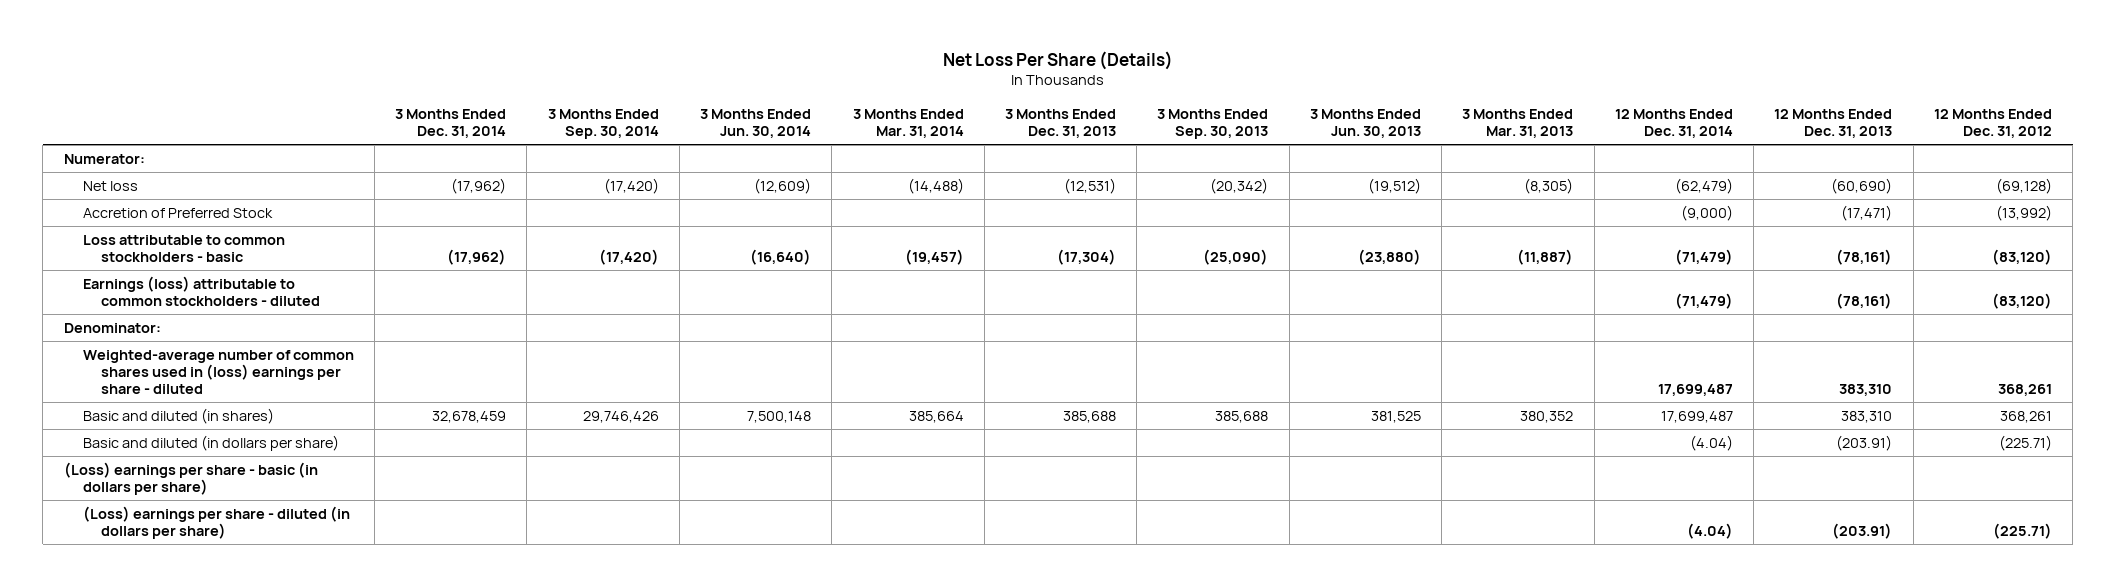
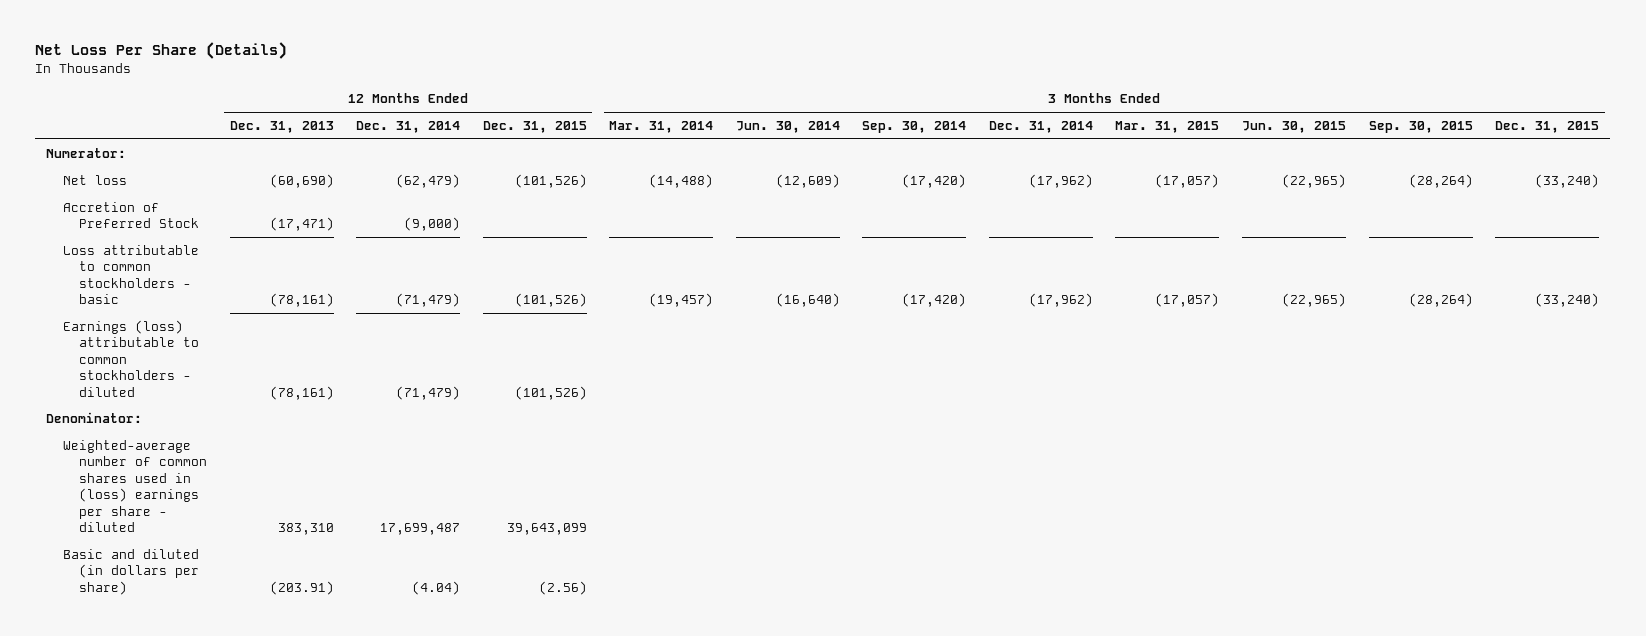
[1004,108,1116,139] 3 Months Ended Dec. 31, 2013 -> none
[1157,108,1269,140] 3 Months Ended Sep. 30, 2013 -> none
[1309,108,1421,139] 3 Months Ended Jun. 30, 2013 -> none
[1462,108,1574,139] 3 Months Ended Mar. 31, 2013 -> none
[1933,108,2052,139] 12 Months Ended Dec. 31, 2012 -> none
none -> [482,121,587,134] Dec. 31, 2015
none -> [1115,121,1220,134] Mar. 31, 2015
none -> [1241,121,1346,134] Jun. 30, 2015
none -> [1368,121,1473,134] Sep. 30, 2015
none -> [1495,121,1600,134] Dec. 31, 2015
[82,407,274,424] Basic and diluted (in shares) -> none
[63,461,318,495] (Loss) earnings per share - basic (in dollars per share) -> none
[82,505,350,539] (Loss) earnings per share - diluted (in dollars per share) -> none

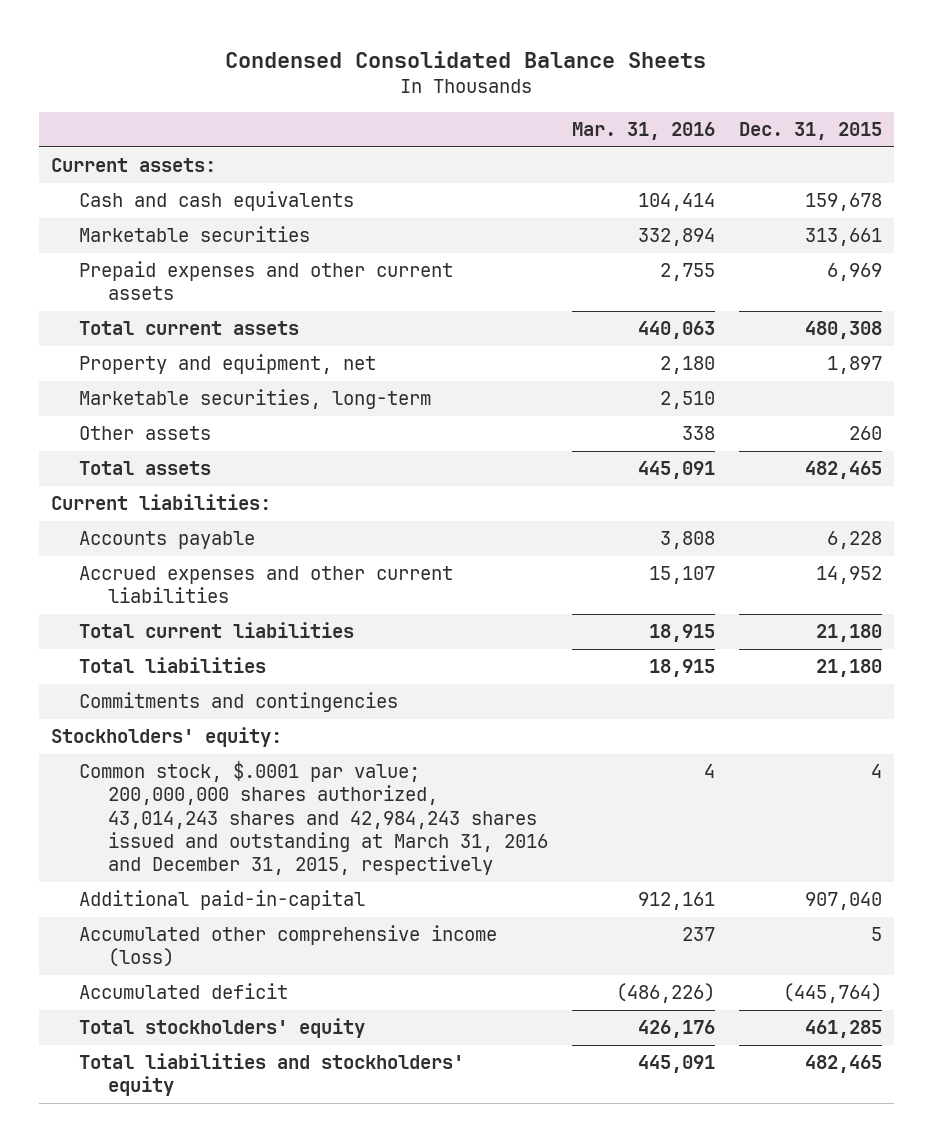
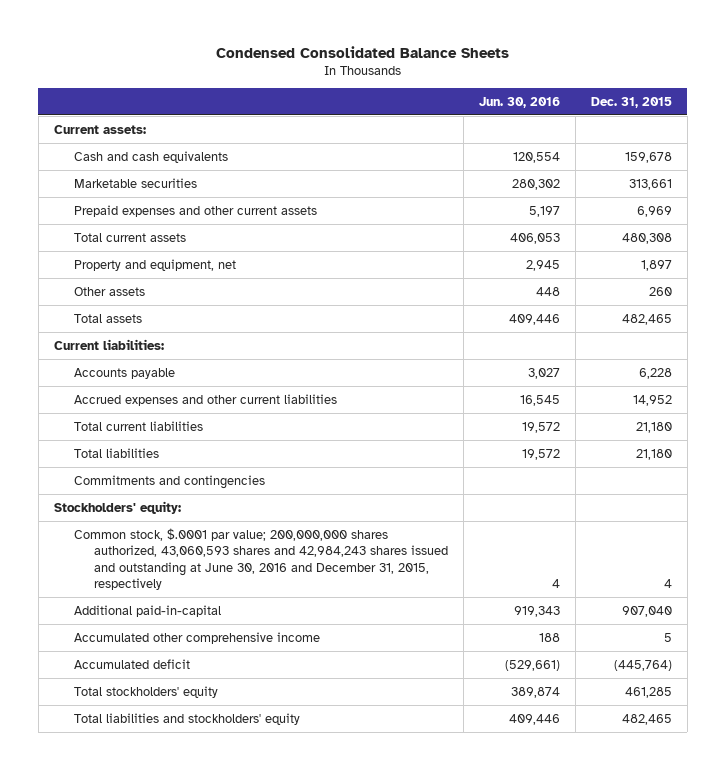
[571,122,715,141] Mar. 31, 2016 -> none
none -> [478,96,560,108] Jun. 30, 2016
[79,389,432,410] Marketable securities, long-term -> none
[79,761,548,876] Common stock, $.0001 par value; 200,000,000 shares authorized, 43,014,243 shares and 42,984,243 shares issued and outstanding at March 31, 2016 and December 31, 2015, respectively -> [73,527,449,591] Common stock, $.0001 par value; 200,000,000 shares authorized, 43,060,593 shares and 42,984,243 shares issued and outstanding at June 30, 2016 and December 31, 2015, respectively
[79,925,498,968] Accumulated other comprehensive income (loss) -> [73,631,320,644] Accumulated other comprehensive income

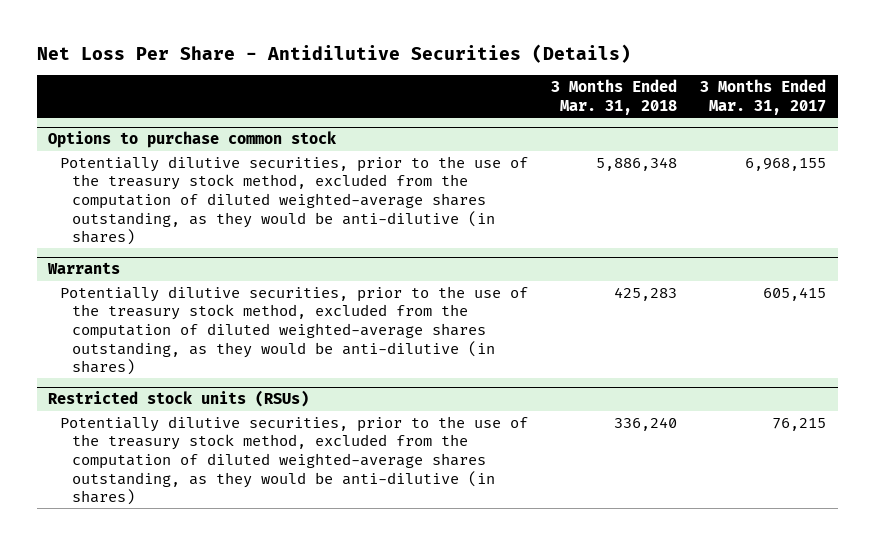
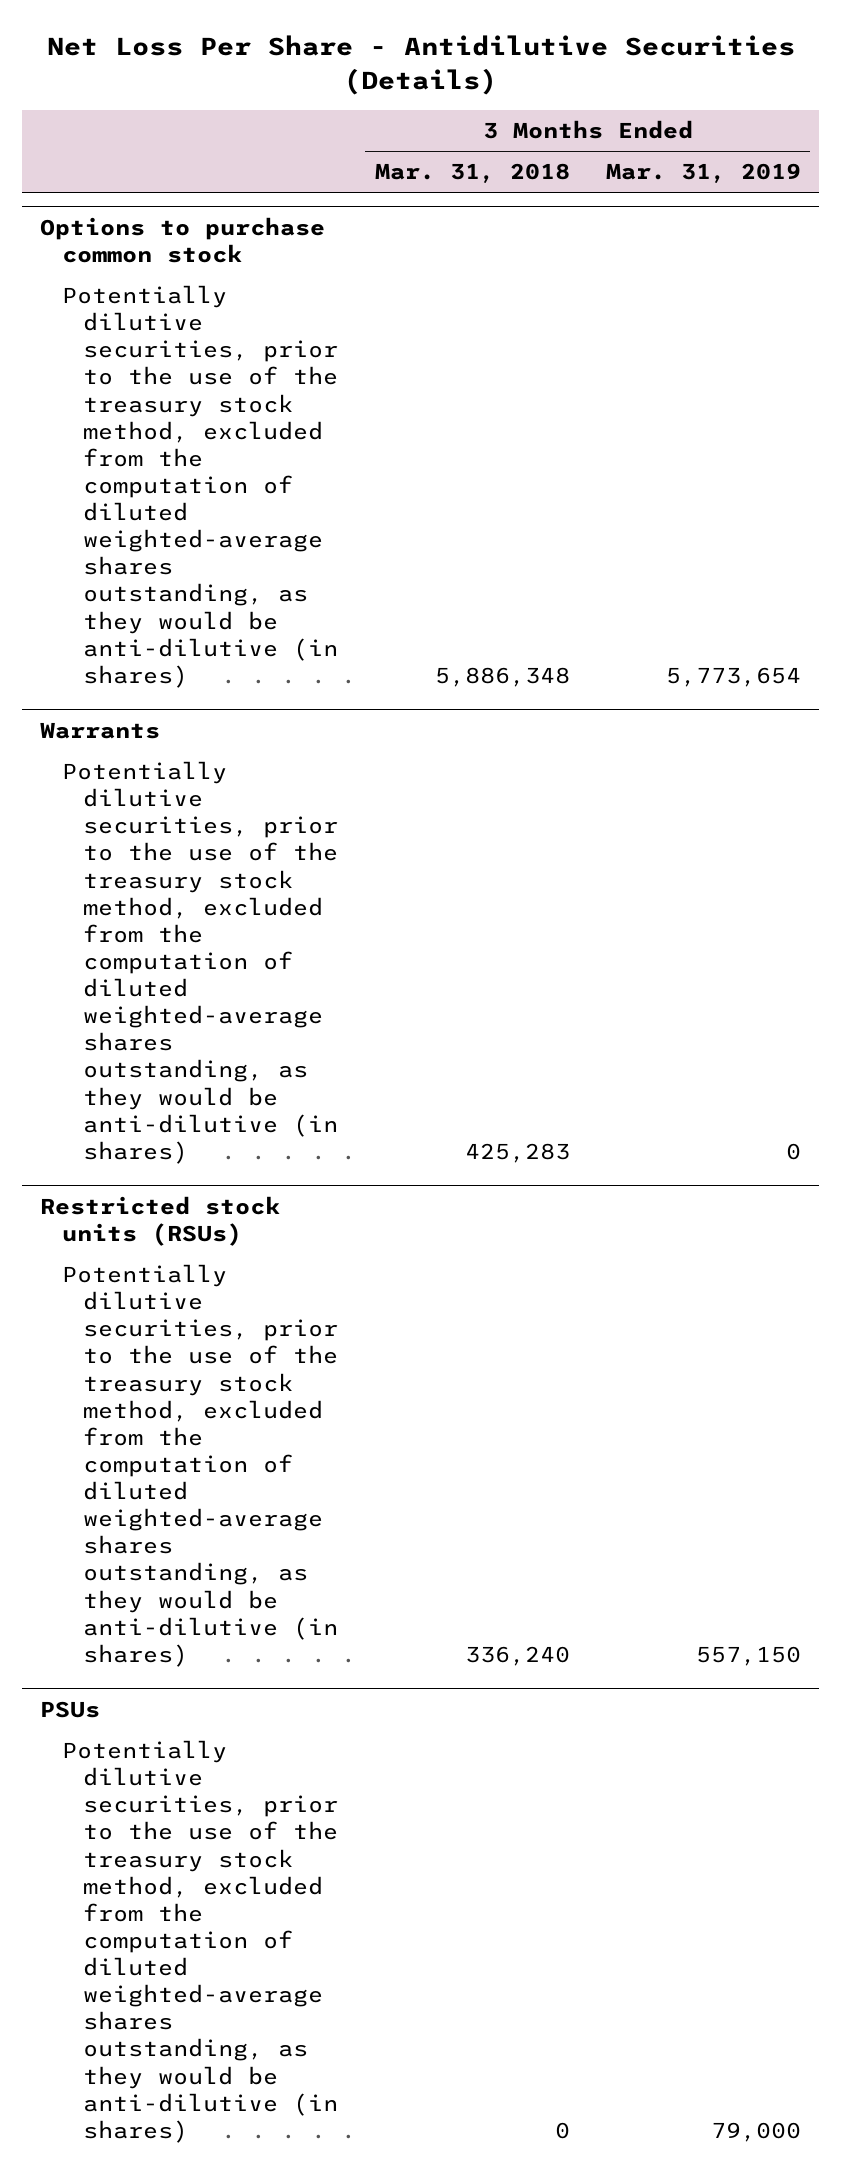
[700,79,827,115] 3 Months Ended Mar. 31, 2017 -> none
none -> [605,163,801,184] Mar. 31, 2019
none -> [40,1700,101,1718] PSUs
none -> [61,1740,339,2143] Potentially dilutive securities, prior to the use of the treasury stock method, excluded from the computation of diluted weighted-average shares outstanding, as they would be anti-dilutive (in shares)

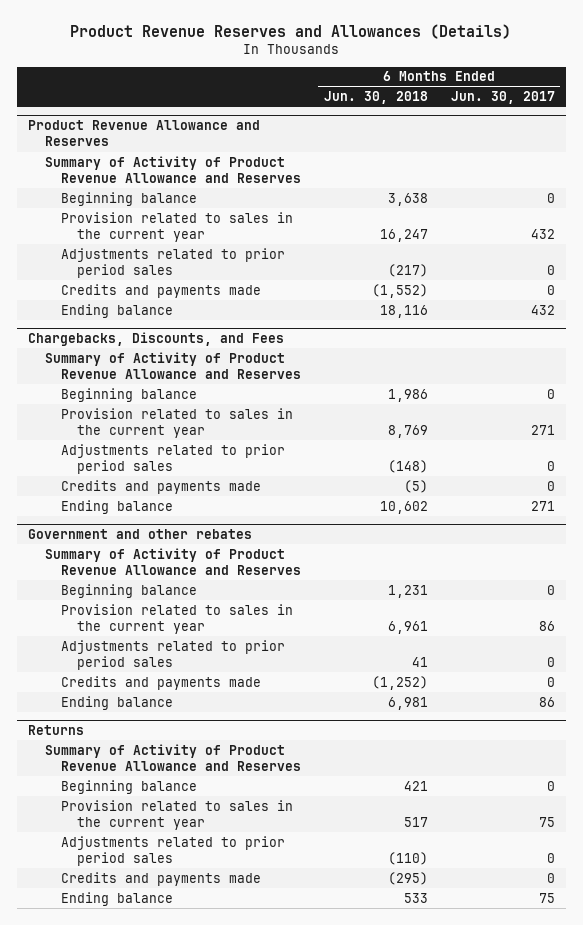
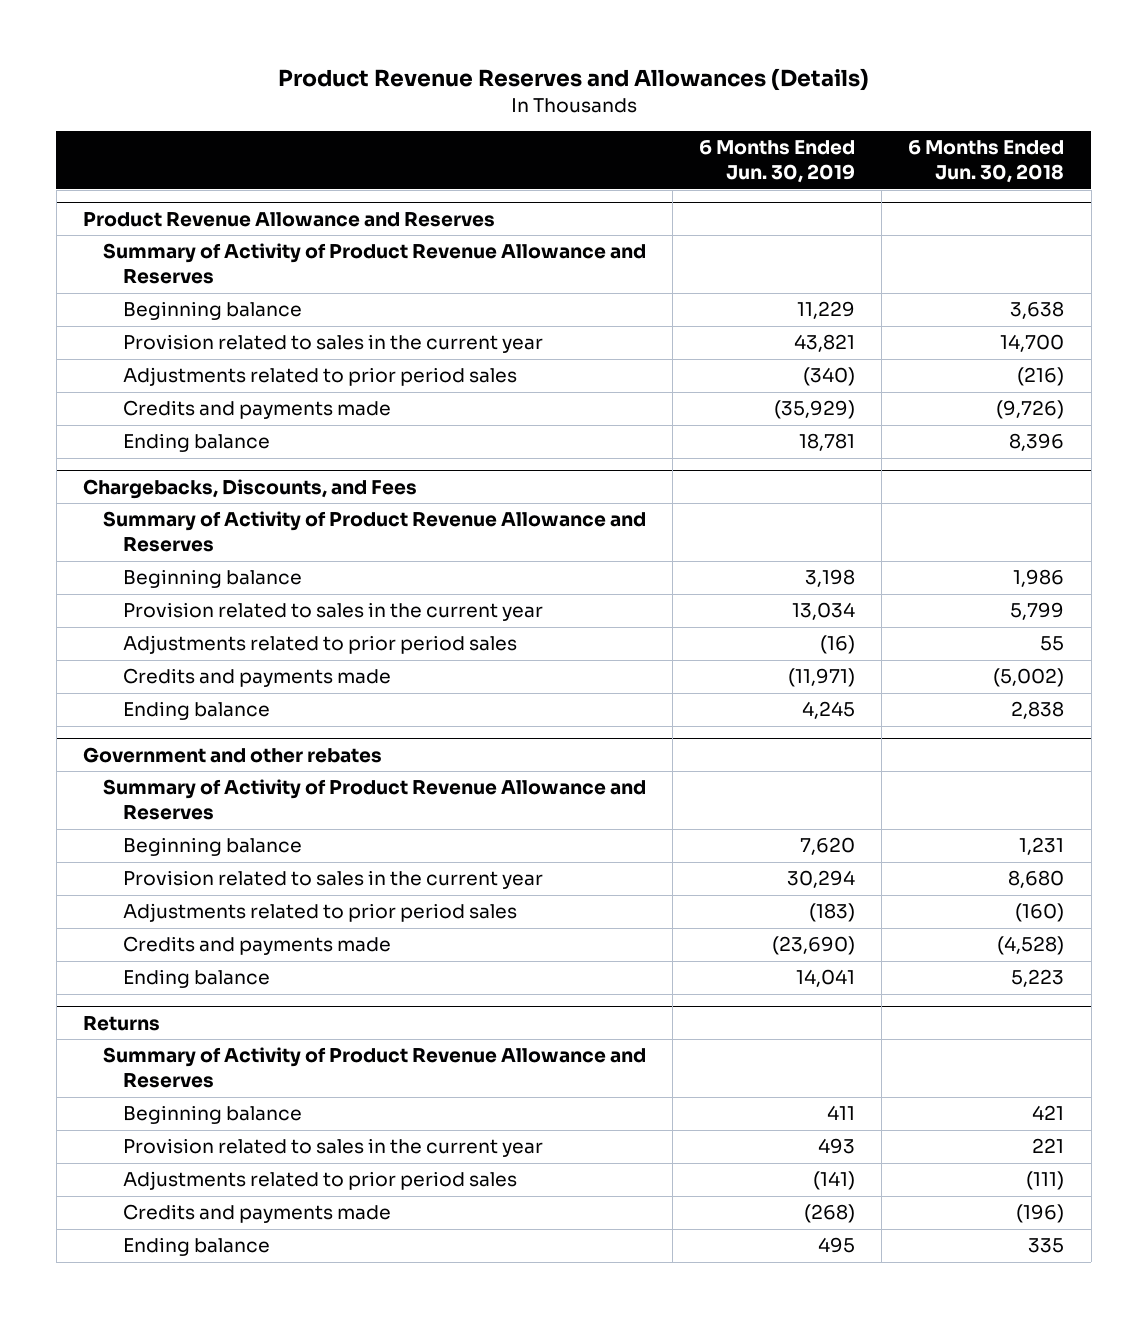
[450,91,555,105] Jun. 30, 2017 -> none
none -> [699,140,856,184] 6 Months Ended Jun. 30, 2019
[379,229,428,243] 16,247 -> [1000,334,1065,353] 14,700
[387,264,428,278] (217) -> [1017,367,1065,387] (216)
[371,283,428,298] (1,552) -> [996,400,1065,420] (9,726)
[379,304,428,318] 18,116 -> [1009,433,1065,452] 8,396
[387,425,428,439] 8,769 -> [1010,602,1065,621] 5,799
[387,460,428,474] (148) -> [1040,636,1065,652] 55
[403,479,428,493] (5) -> [993,668,1065,688] (5,002)
[379,500,428,514] 10,602 -> [1011,701,1065,720] 2,838
[387,621,428,635] 6,961 -> [1008,870,1065,889] 8,680
[411,657,428,668] 41 -> [1015,903,1065,923] (160)
[371,675,428,690] (1,252) -> [997,936,1065,956] (4,528)
[387,696,428,710] 6,981 -> [1011,969,1065,988] 5,223
[403,817,428,828] 517 -> [1032,1138,1065,1154] 221
[387,852,428,866] (110) -> [1026,1171,1065,1191] (111)
[387,871,428,885] (295) -> [1016,1204,1065,1224] (196)
[403,892,428,903] 533 -> [1028,1238,1065,1254] 335

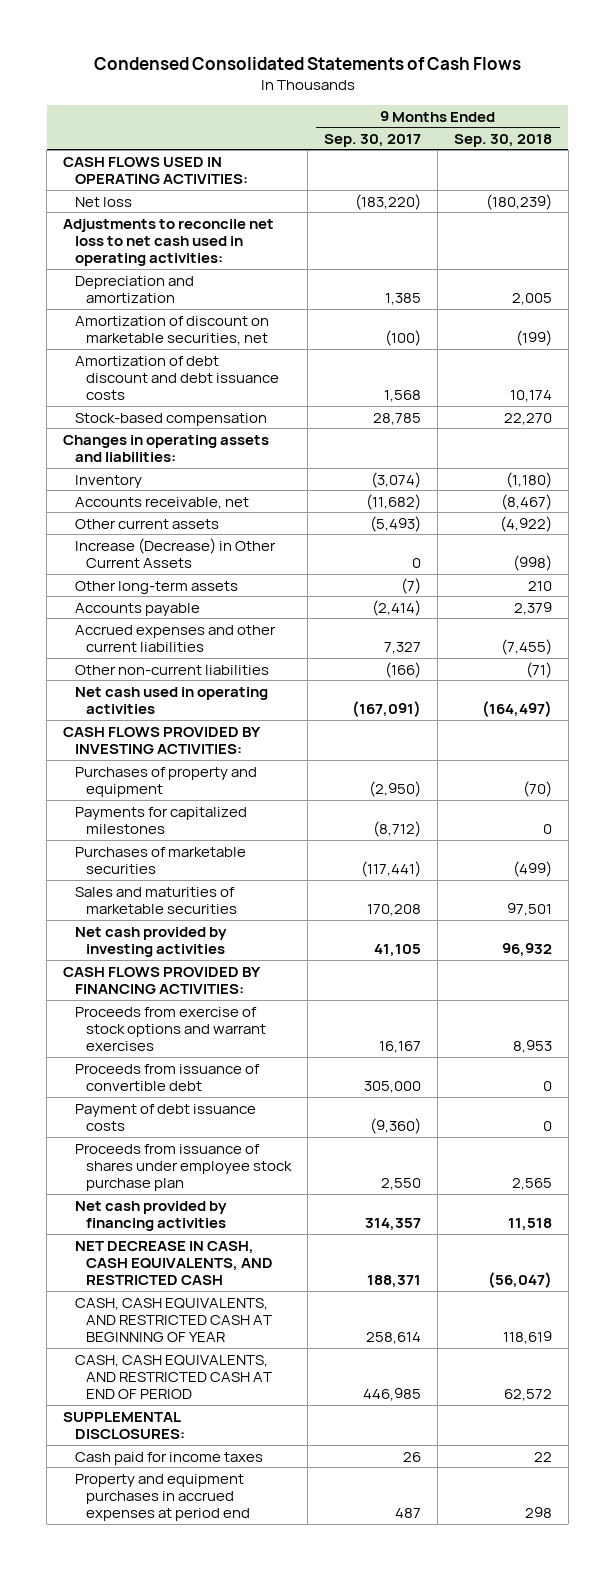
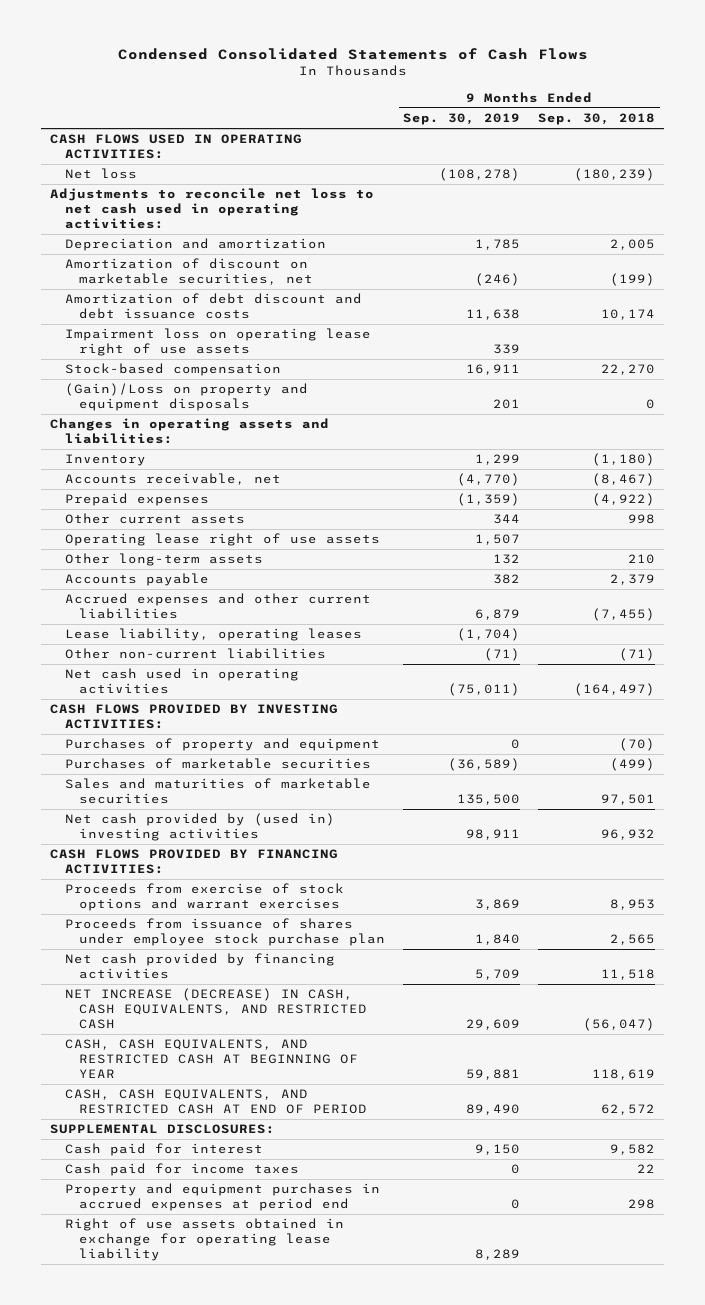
[324,133,422,147] Sep. 30, 2017 -> none
none -> [403,113,521,126] Sep. 30, 2019
none -> [64,328,371,356] Impairment loss on operating lease right of use assets
none -> [64,383,308,411] (Gain)/Loss on property and equipment disposals
[74,537,276,568] Increase (Decrease) in Other Current Assets -> none
none -> [64,493,209,507] Prepaid expenses
[499,515,552,532] (4,922) -> [628,514,656,525] 998
none -> [64,533,380,547] Operating lease right of use assets
none -> [64,628,362,642] Lease liability, operating leases
[74,806,247,834] Payments for capitalized milestones -> none
[74,926,227,957] Net cash provided by investing activities -> [64,813,335,841] Net cash provided by (used in) investing activities
[74,1063,260,1091] Proceeds from issuance of convertible debt -> none
[74,1103,256,1131] Payment of debt issuance costs -> none
[74,1240,274,1286] NET DECREASE IN CASH, CASH EQUIVALENTS, AND RESTRICTED CASH -> [64,988,368,1029] NET INCREASE (DECREASE) IN CASH, CASH EQUIVALENTS, AND RESTRICTED CASH
none -> [64,1143,263,1157] Cash paid for interest
none -> [64,1218,344,1261] Right of use assets obtained in exchange for operating lease liability

